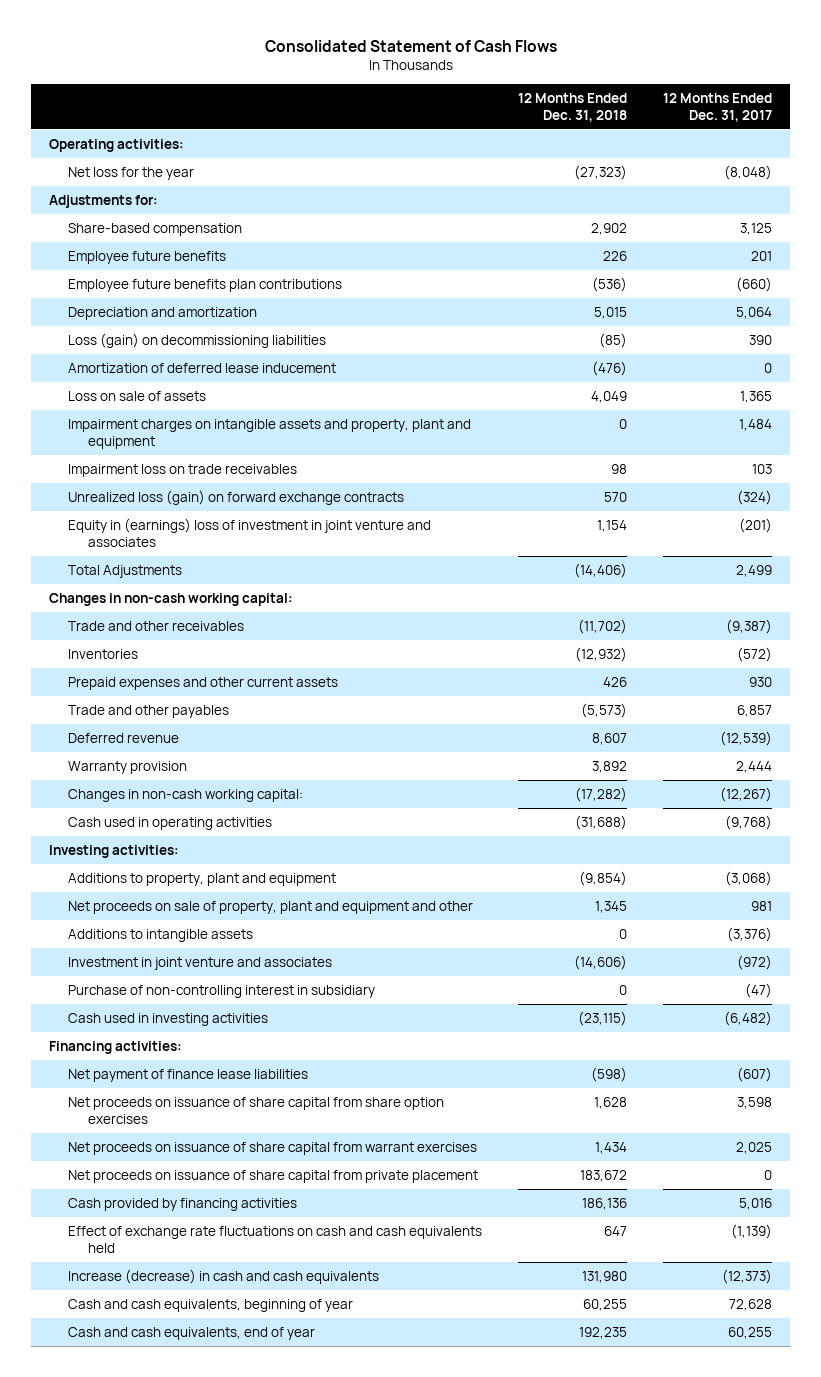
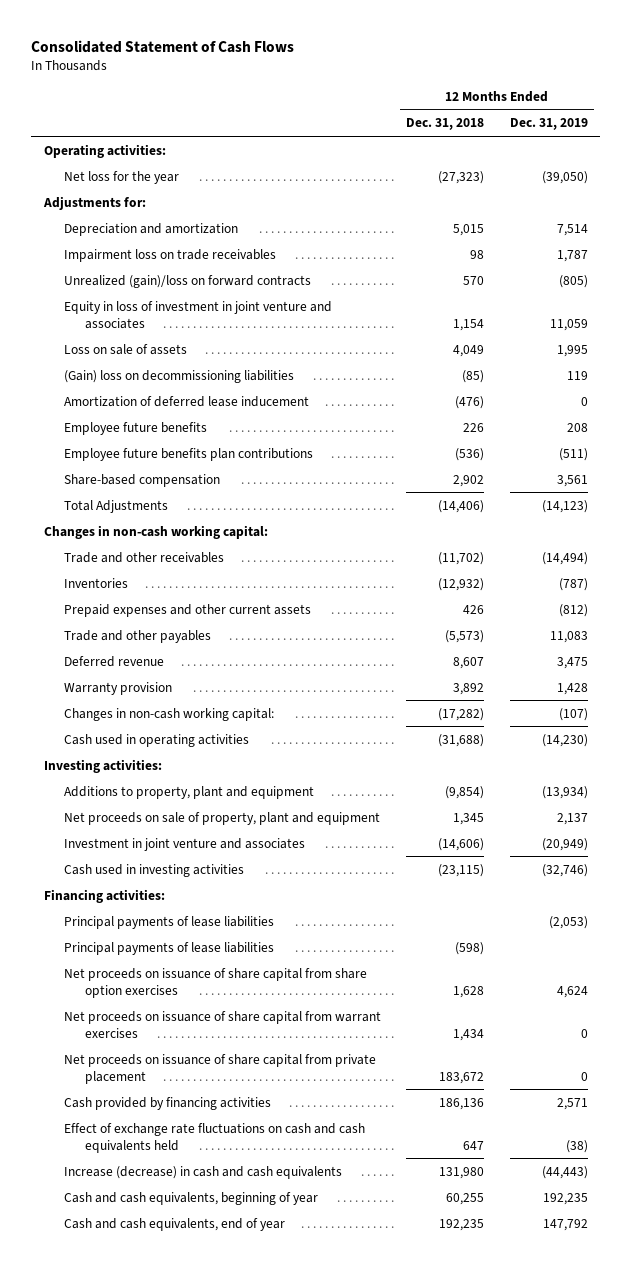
[663,92,773,122] 12 Months Ended Dec. 31, 2017 -> none
none -> [509,118,588,131] Dec. 31, 2019
[68,332,327,348] Loss (gain) on decommissioning liabilities -> none
[68,418,472,449] Impairment charges on intangible assets and property, plant and equipment -> none
[68,489,405,505] Unrealized loss (gain) on forward exchange contracts -> [64,274,312,288] Unrealized (gain)/loss on forward contracts
[68,517,432,547] Equity in (earnings) loss of investment in joint venture and associates -> [64,300,333,329] Equity in loss of investment in joint venture and associates
[68,390,207,401] Loss on sale of assets -> [64,343,188,355] Loss on sale of assets
none -> [64,369,295,383] (Gain) loss on decommissioning liabilities
[68,362,337,373] Amortization of deferred lease inducement -> [64,395,310,407] Amortization of deferred lease inducement
[68,250,227,264] Employee future benefits -> [64,421,208,435] Employee future benefits
[68,278,343,292] Employee future benefits plan contributions -> [64,447,314,461] Employee future benefits plan contributions
[68,222,243,236] Share-based compensation -> [64,473,221,487] Share-based compensation
[68,928,254,942] Additions to intangible assets -> none
[68,900,474,914] Net proceeds on sale of property, plant and equipment and other -> [64,811,381,825] Net proceeds on sale of property, plant and equipment
[68,984,376,998] Purchase of non-controlling interest in subsidiary -> none
none -> [64,915,275,929] Principal payments of lease liabilities
[68,1068,309,1082] Net payment of finance lease liabilities -> [64,941,275,955] Principal payments of lease liabilities

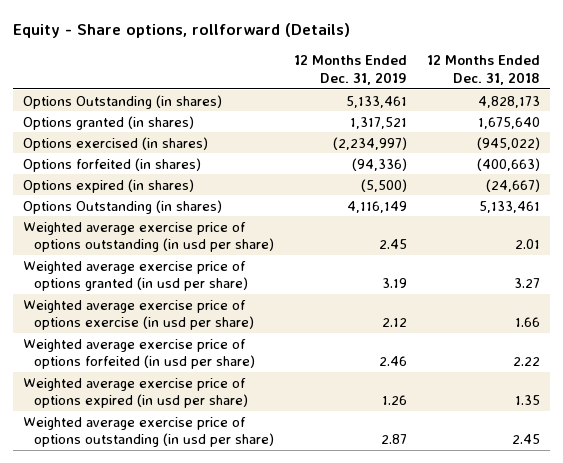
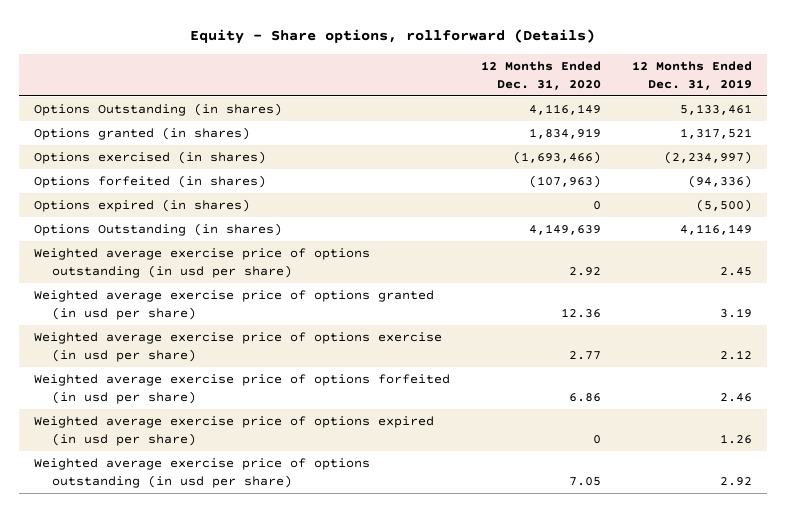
[427,54,541,85] 12 Months Ended Dec. 31, 2018 -> none
none -> [481,61,602,90] 12 Months Ended Dec. 31, 2020
[381,434,408,445] 2.87 -> [719,476,752,486] 2.92

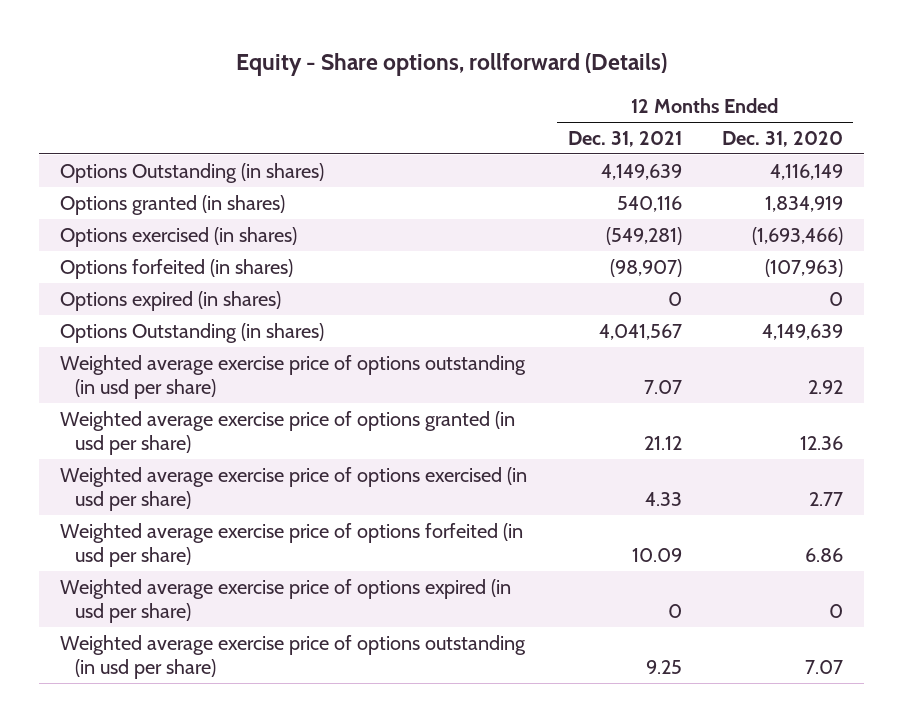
[631,61,752,90] 12 Months Ended Dec. 31, 2019 -> none
none -> [567,130,682,147] Dec. 31, 2021
[34,332,443,362] Weighted average exercise price of options exercise (in usd per share) -> [59,466,527,512] Weighted average exercise price of options exercised (in usd per share)
[569,476,602,486] 7.05 -> [805,660,844,675] 7.07

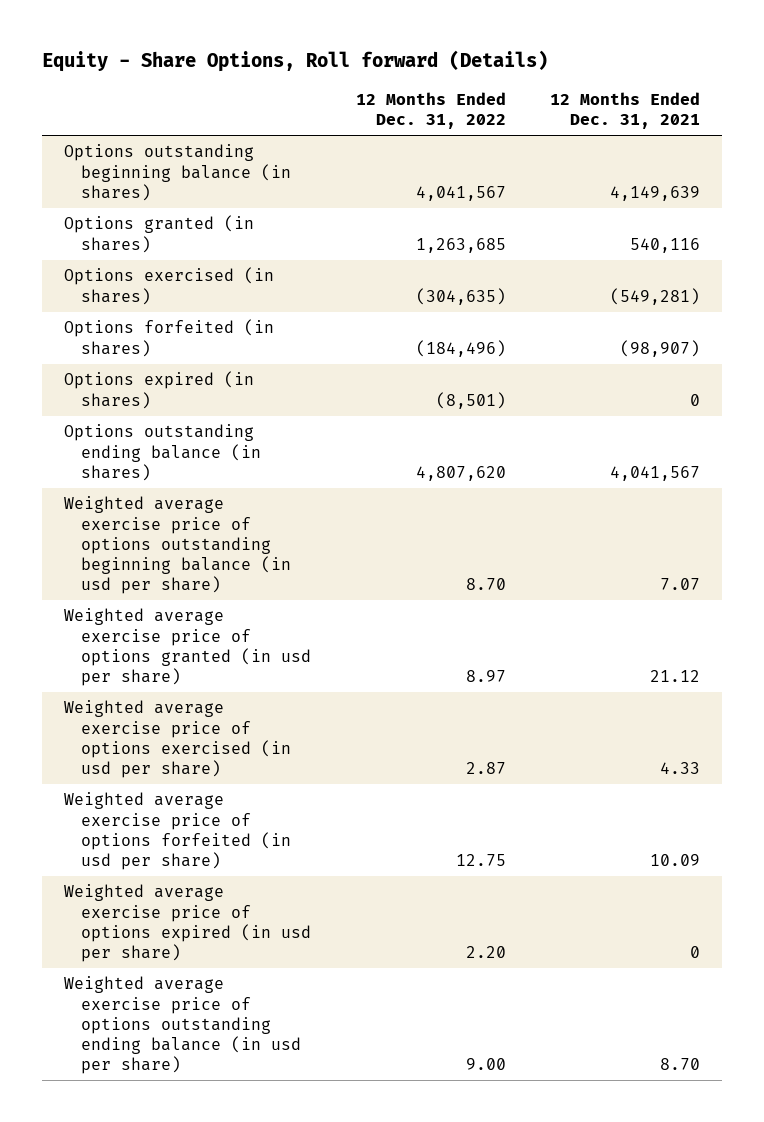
[235,53,667,77] Equity - Share options, rollforward (Details) -> [42,50,549,73] Equity - Share Options, Roll forward (Details)
[722,130,844,147] Dec. 31, 2020 -> none
none -> [355,91,506,129] 12 Months Ended Dec. 31, 2022
[59,162,324,183] Options Outstanding (in shares) -> [64,144,292,201] Options outstanding beginning balance (in shares)
[59,322,324,343] Options Outstanding (in shares) -> [64,424,262,481] Options outstanding ending balance (in shares)
[59,354,526,400] Weighted average exercise price of options outstanding (in usd per share) -> [64,496,292,595] Weighted average exercise price of options outstanding beginning balance (in usd per share)
[59,634,526,680] Weighted average exercise price of options outstanding (in usd per share) -> [64,976,302,1075] Weighted average exercise price of options outstanding ending balance (in usd per share)
[645,660,682,675] 9.25 -> [660,1058,701,1071] 8.70

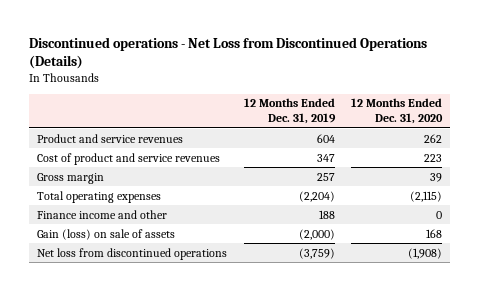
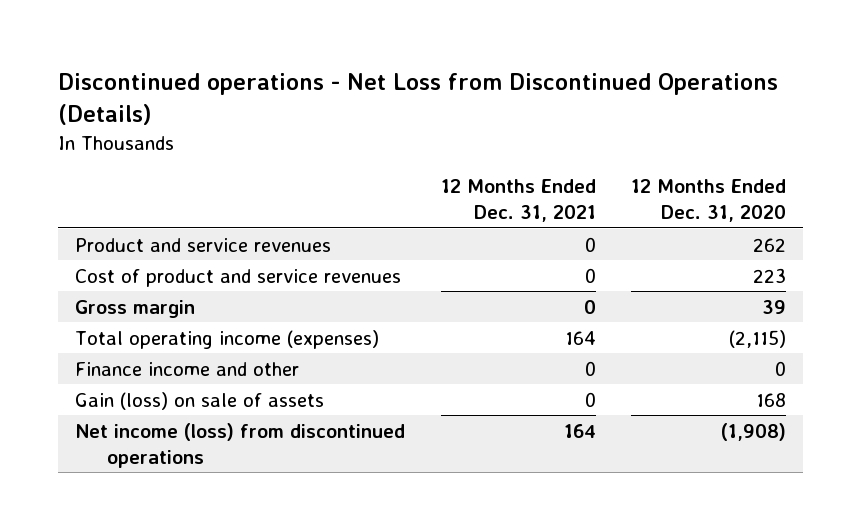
[243,98,336,125] 12 Months Ended Dec. 31, 2019 -> none
none -> [440,179,596,223] 12 Months Ended Dec. 31, 2021
[37,190,162,203] Total operating expenses -> [75,329,380,349] Total operating income (expenses)
[37,247,228,260] Net loss from discontinued operations -> [75,422,406,468] Net income (loss) from discontinued operations

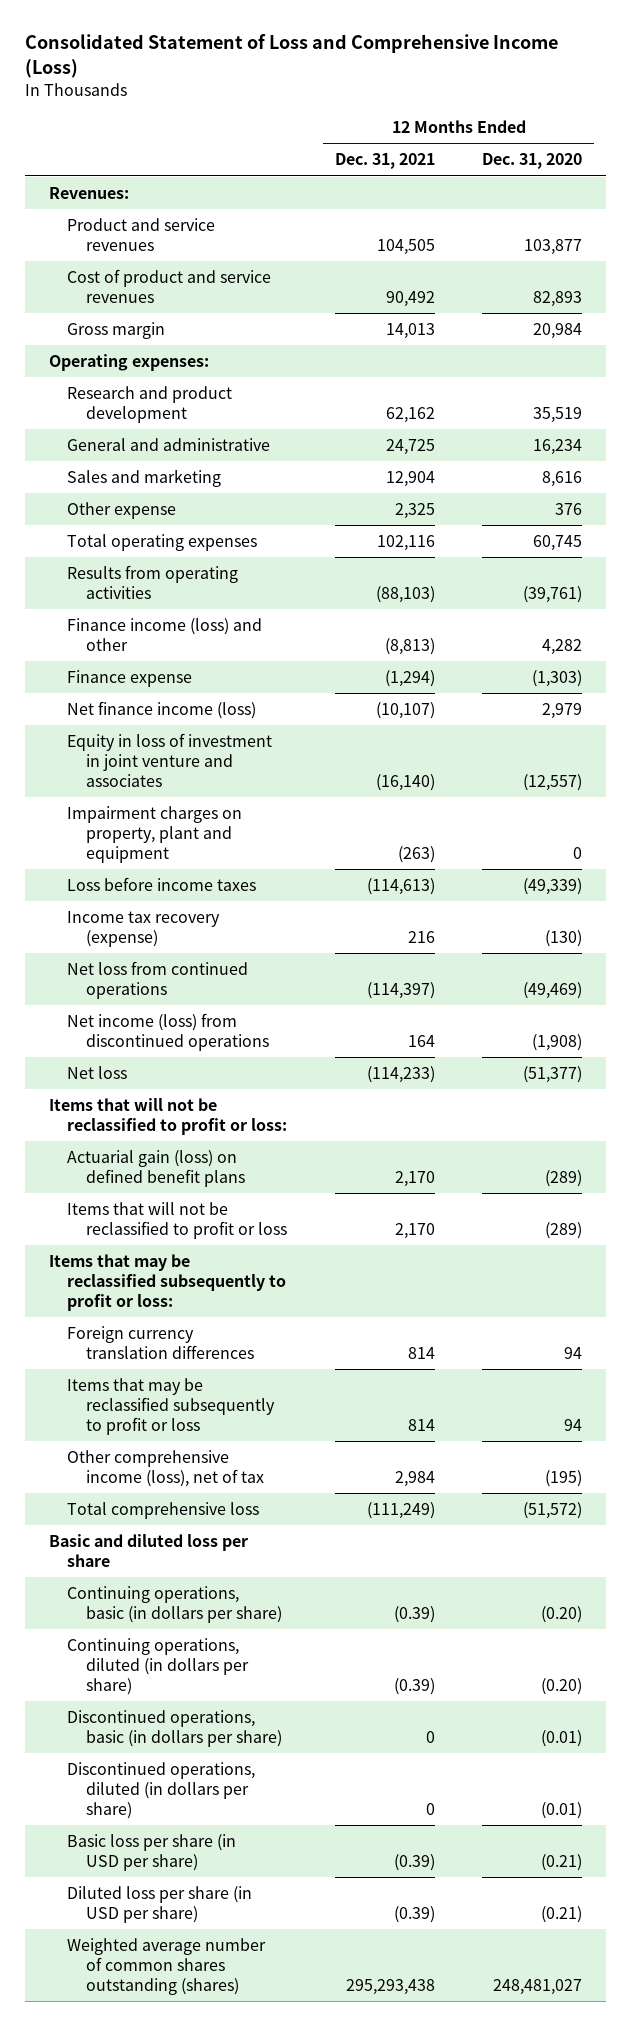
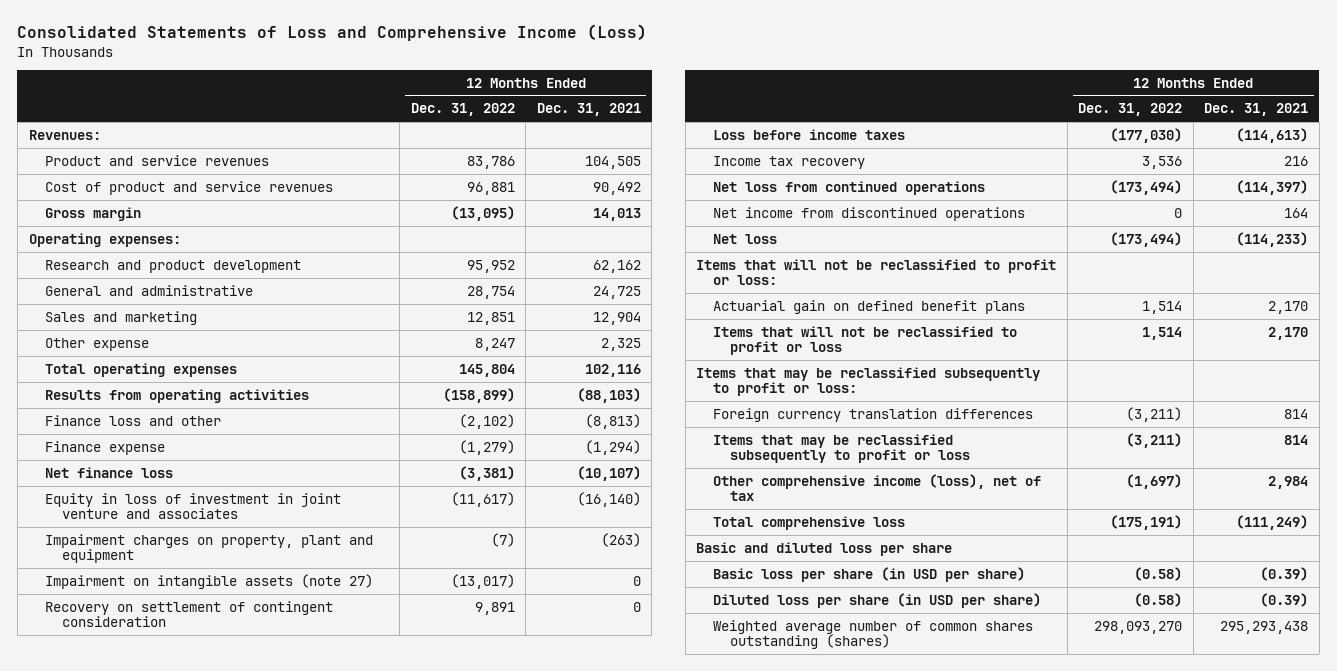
[24,34,558,79] Consolidated Statement of Loss and Comprehensive Income (Loss) -> [17,24,648,42] Consolidated Statements of Loss and Comprehensive Income (Loss)
[482,153,583,170] Dec. 31, 2020 -> none
none -> [410,103,515,117] Dec. 31, 2022
[67,617,263,651] Finance income (loss) and other -> [45,414,222,426] Finance loss and other
[67,700,257,719] Net finance income (loss) -> [45,466,174,478] Net finance loss
none -> [45,573,374,589] Impairment on intangible assets (note 27)
none -> [45,600,334,628] Recovery on settlement of contingent consideration
[67,910,221,947] Income tax recovery (expense) -> [712,155,865,169] Income tax recovery
[67,1012,270,1051] Net income (loss) from discontinued operations -> [712,206,1025,221] Net income from discontinued operations
[67,1149,246,1187] Actuarial gain (loss) on defined benefit plans -> [712,299,1025,314] Actuarial gain on defined benefit plans
[67,1585,283,1623] Continuing operations, basic (in dollars per share) -> none
[67,1637,250,1695] Continuing operations, diluted (in dollars per share) -> none
[67,1709,283,1747] Discontinued operations, basic (in dollars per share) -> none
[67,1761,256,1819] Discontinued operations, diluted (in dollars per share) -> none

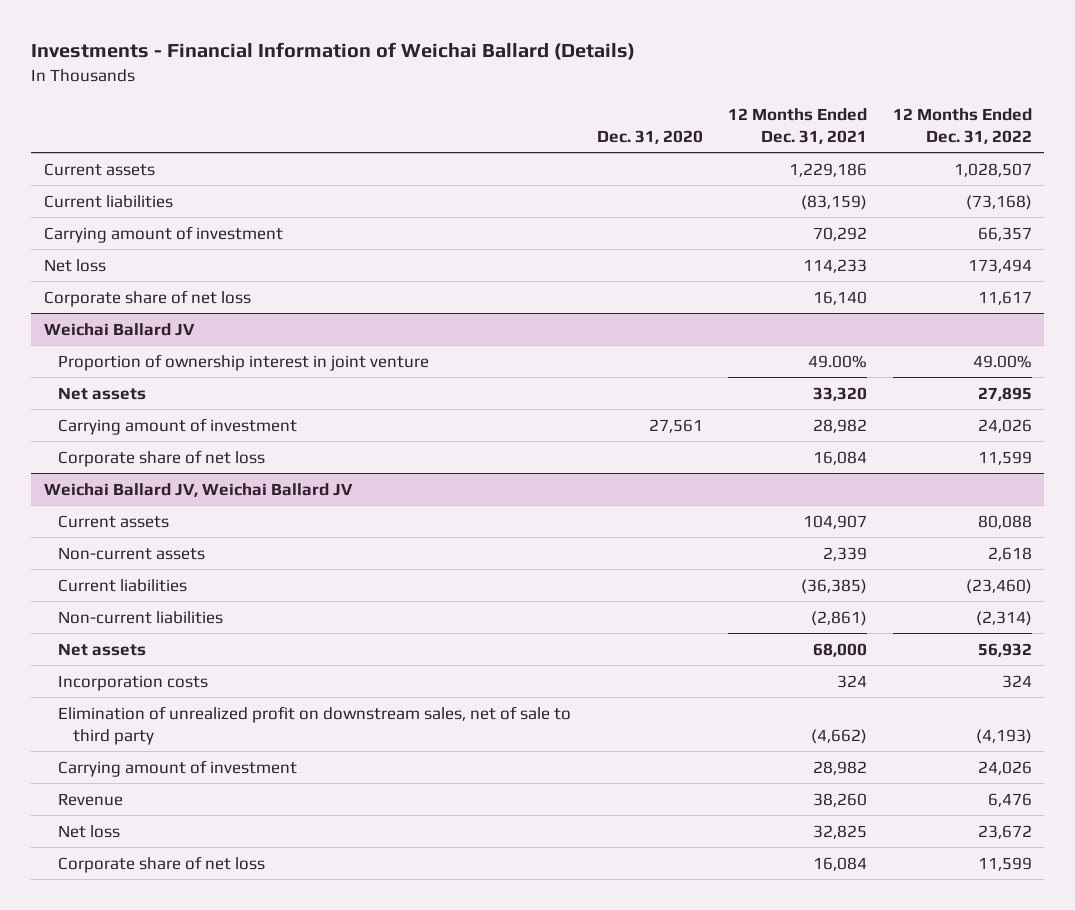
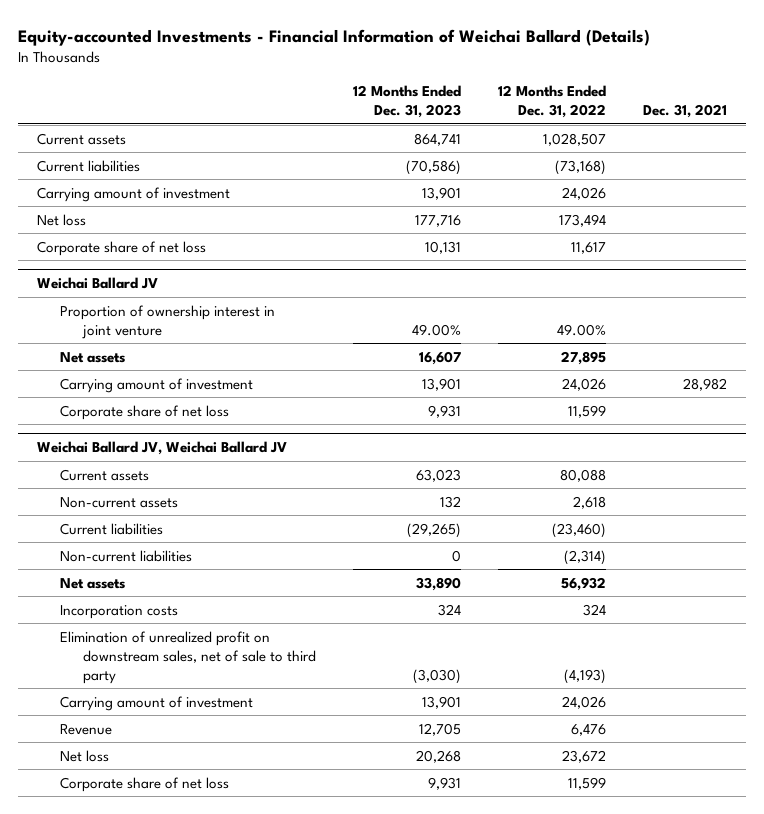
[30,42,635,61] Investments - Financial Information of Weichai Ballard (Details) -> [18,28,651,46] Equity-accounted Investments - Financial Information of Weichai Ballard (Details)
[596,129,703,144] Dec. 31, 2020 -> none
[728,107,868,144] 12 Months Ended Dec. 31, 2021 -> none
none -> [352,84,461,118] 12 Months Ended Dec. 31, 2023
none -> [643,103,728,118] Dec. 31, 2021
[977,226,1032,241] 66,357 -> [562,186,607,200] 24,026

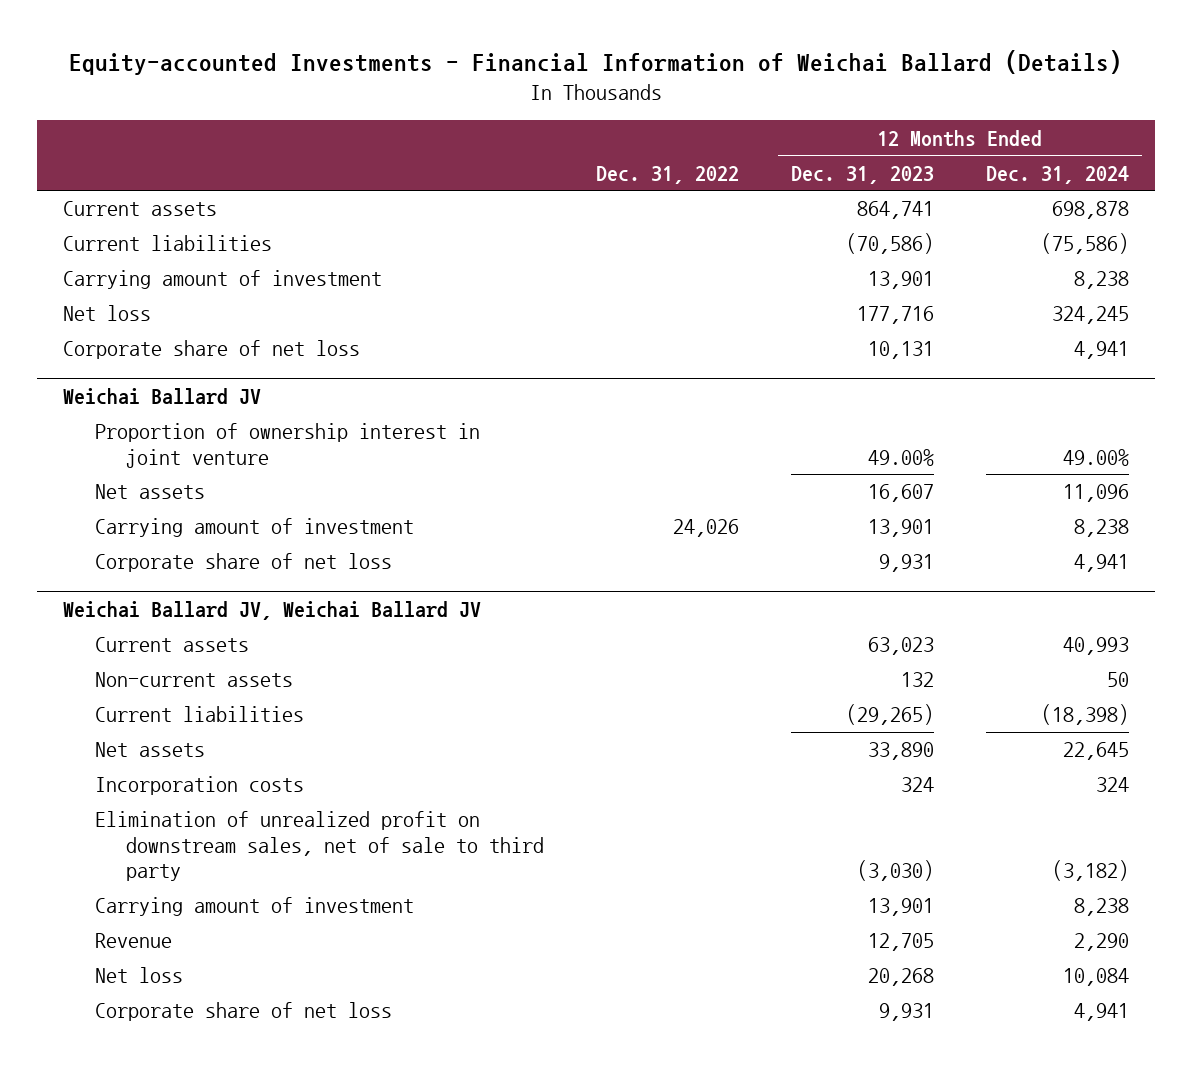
[498,84,607,118] 12 Months Ended Dec. 31, 2022 -> none
[643,103,728,118] Dec. 31, 2021 -> none
none -> [596,165,740,184] Dec. 31, 2022
none -> [985,165,1129,184] Dec. 31, 2024
[59,549,192,562] Non-current liabilities -> none

